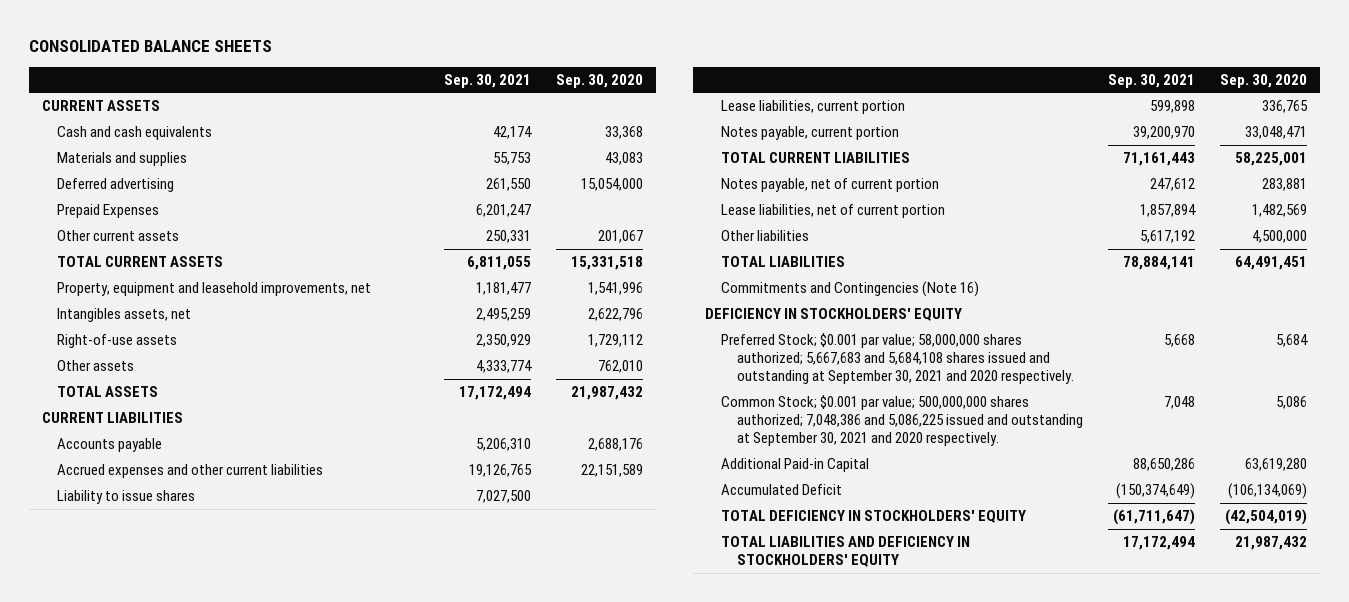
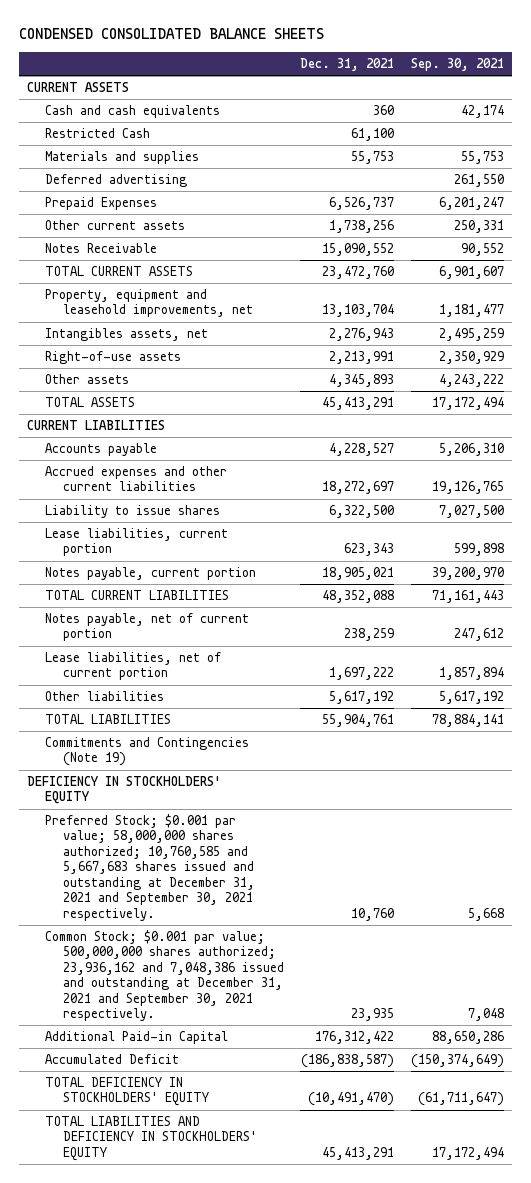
[28,39,272,52] CONSOLIDATED BALANCE SHEETS -> [19,28,325,40] CONDENSED CONSOLIDATED BALANCE SHEETS
[556,73,644,88] Sep. 30, 2020 -> none
none -> [300,58,395,72] Dec. 31, 2021
none -> [45,128,151,139] Restricted Cash
none -> [45,243,158,254] Notes Receivable
[467,256,532,271] 6,811,055 -> [438,266,504,280] 6,901,607
[476,360,533,374] 4,333,774 -> [438,374,504,388] 4,243,222
[721,281,980,298] Commitments and Contingencies (Note 16) -> [45,737,250,767] Commitments and Contingencies (Note 19)
[721,333,1074,385] Preferred Stock; $0.001 par value; 58,000,000 shares authorized; 5,667,683 and 5,684,108 shares issued and outstanding at September 30, 2021 and 2020 respectively. -> [45,814,256,921] Preferred Stock; $0.001 par value; 58,000,000 shares authorized; 10,760,585 and 5,667,683 shares issued and outstanding at December 31, 2021 and September 30, 2021 respectively.
[721,395,1083,447] Common Stock; $0.001 par value; 500,000,000 shares authorized; 7,048,386 and 5,086,225 issued and outstanding at September 30, 2021 and 2020 respectively. -> [45,930,285,1022] Common Stock; $0.001 par value; 500,000,000 shares authorized; 23,936,162 and 7,048,386 issued and outstanding at December 31, 2021 and September 30, 2021 respectively.

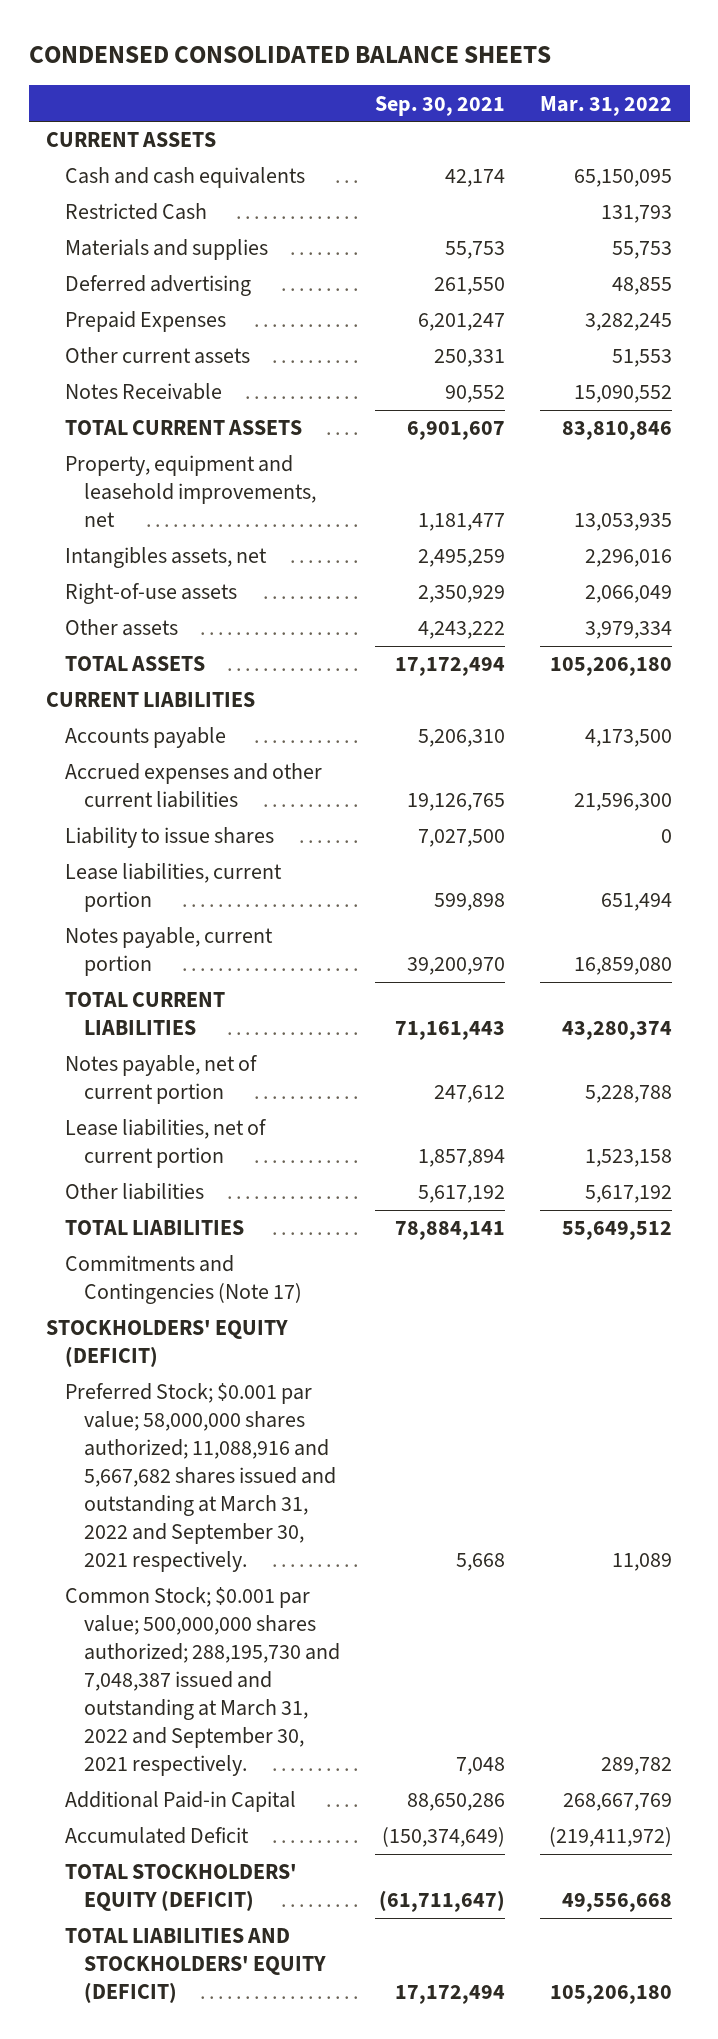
[300,58,395,72] Dec. 31, 2021 -> none
none -> [540,95,673,116] Mar. 31, 2022
[45,737,250,767] Commitments and Contingencies (Note 19) -> [65,1255,303,1305] Commitments and Contingencies (Note 17)
[27,776,222,805] DEFICIENCY IN STOCKHOLDERS' EQUITY -> [46,1320,289,1368] STOCKHOLDERS' EQUITY (DEFICIT)
[45,814,256,921] Preferred Stock; $0.001 par value; 58,000,000 shares authorized; 10,760,585 and 5,667,683 shares issued and outstanding at December 31, 2021 and September 30, 2021 respectively. -> [65,1383,337,1573] Preferred Stock; $0.001 par value; 58,000,000 shares authorized; 11,088,916 and 5,667,682 shares issued and outstanding at March 31, 2022 and September 30, 2021 respectively.
[45,930,285,1022] Common Stock; $0.001 par value; 500,000,000 shares authorized; 23,936,162 and 7,048,386 issued and outstanding at December 31, 2021 and September 30, 2021 respectively. -> [65,1587,341,1777] Common Stock; $0.001 par value; 500,000,000 shares authorized; 288,195,730 and 7,048,387 issued and outstanding at March 31, 2022 and September 30, 2021 respectively.
[45,1077,210,1107] TOTAL DEFICIENCY IN STOCKHOLDERS' EQUITY -> [65,1864,298,1912] TOTAL STOCKHOLDERS' EQUITY (DEFICIT)
[45,1116,258,1161] TOTAL LIABILITIES AND DEFICIENCY IN STOCKHOLDERS' EQUITY -> [65,1928,327,2004] TOTAL LIABILITIES AND STOCKHOLDERS' EQUITY (DEFICIT)

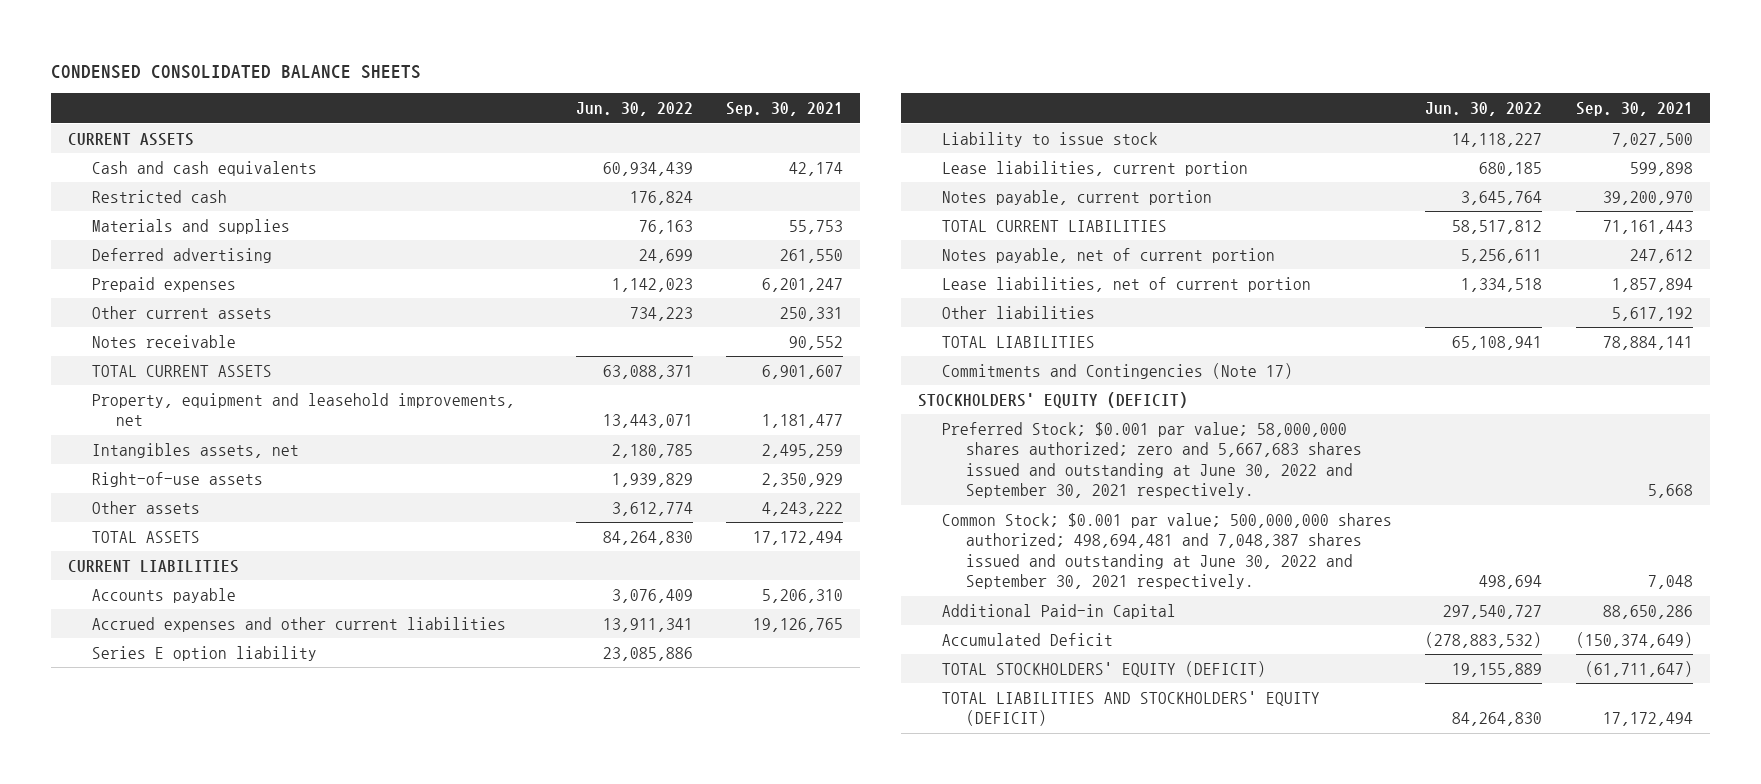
[540,95,673,116] Mar. 31, 2022 -> none
none -> [575,102,693,117] Jun. 30, 2022
[65,203,208,221] Restricted Cash -> [91,190,227,204] Restricted cash
[65,311,227,333] Prepaid Expenses -> [91,277,236,293] Prepaid expenses
[65,383,223,401] Notes Receivable -> [91,335,236,349] Notes receivable
none -> [91,646,317,662] Series E option liability
[65,827,275,849] Liability to issue shares -> [941,132,1158,148] Liability to issue stock
[65,1383,337,1573] Preferred Stock; $0.001 par value; 58,000,000 shares authorized; 11,088,916 and 5,667,682 shares issued and outstanding at March 31, 2022 and September 30, 2021 respectively. -> [941,422,1362,499] Preferred Stock; $0.001 par value; 58,000,000 shares authorized; zero and 5,667,683 shares issued and outstanding at June 30, 2022 and September 30, 2021 respectively.
[65,1587,341,1777] Common Stock; $0.001 par value; 500,000,000 shares authorized; 288,195,730 and 7,048,387 issued and outstanding at March 31, 2022 and September 30, 2021 respectively. -> [941,513,1392,590] Common Stock; $0.001 par value; 500,000,000 shares authorized; 498,694,481 and 7,048,387 shares issued and outstanding at June 30, 2022 and September 30, 2021 respectively.

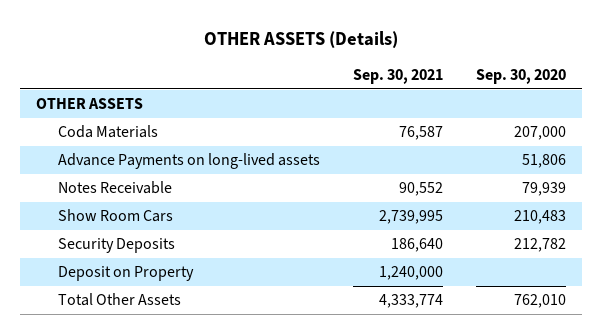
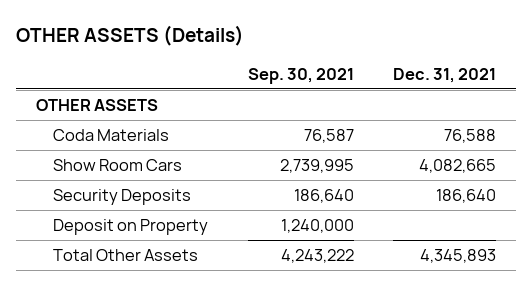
[475,69,566,85] Sep. 30, 2020 -> none
none -> [393,67,497,83] Dec. 31, 2021
[57,153,320,170] Advance Payments on long-lived assets -> none
[57,181,172,195] Notes Receivable -> none
[378,294,443,309] 4,333,774 -> [280,249,354,264] 4,243,222

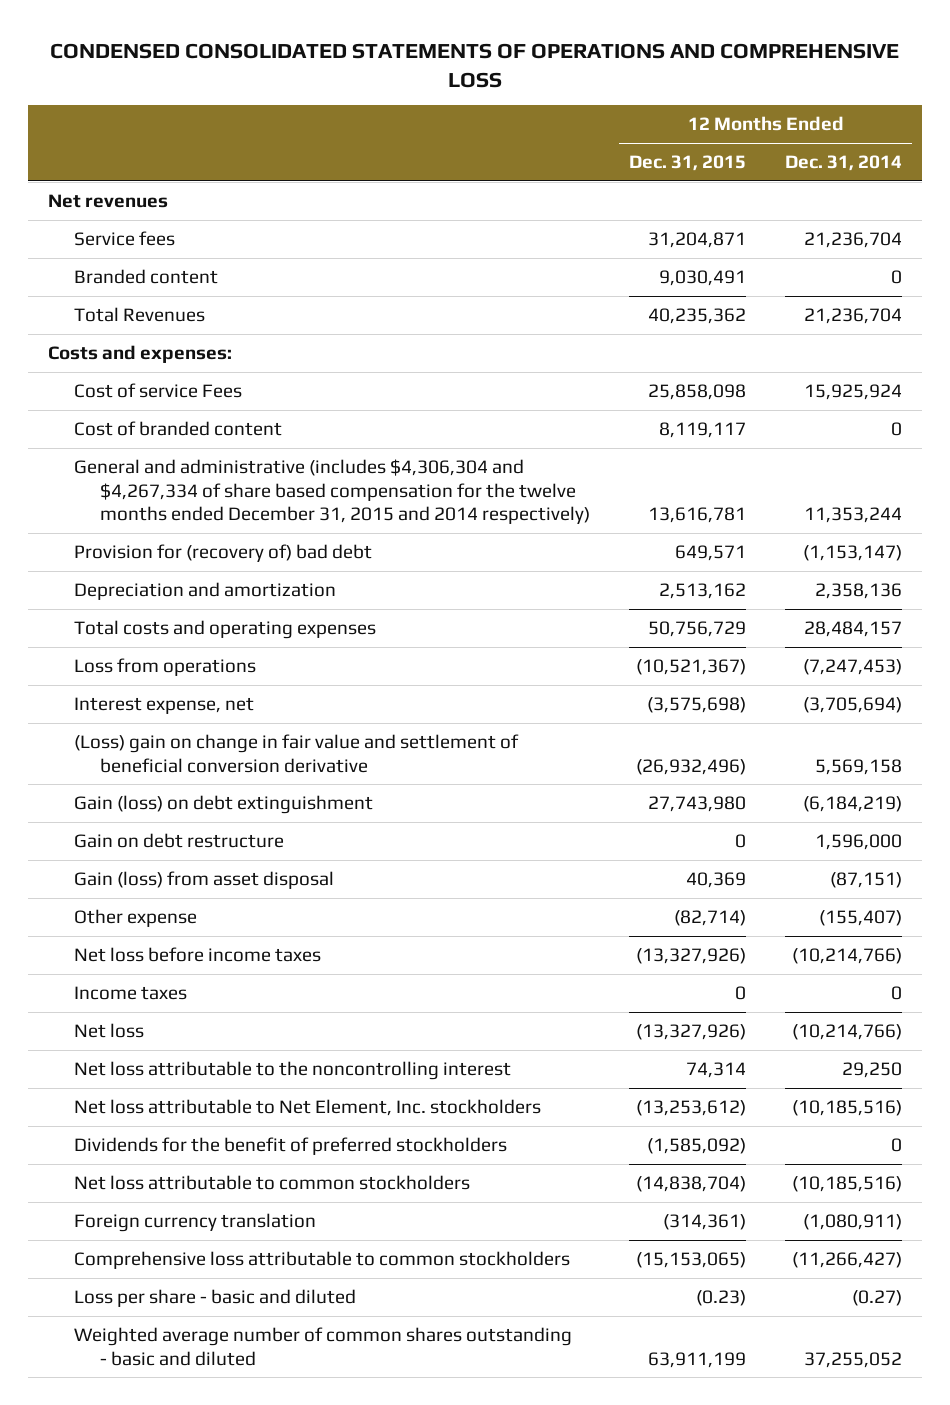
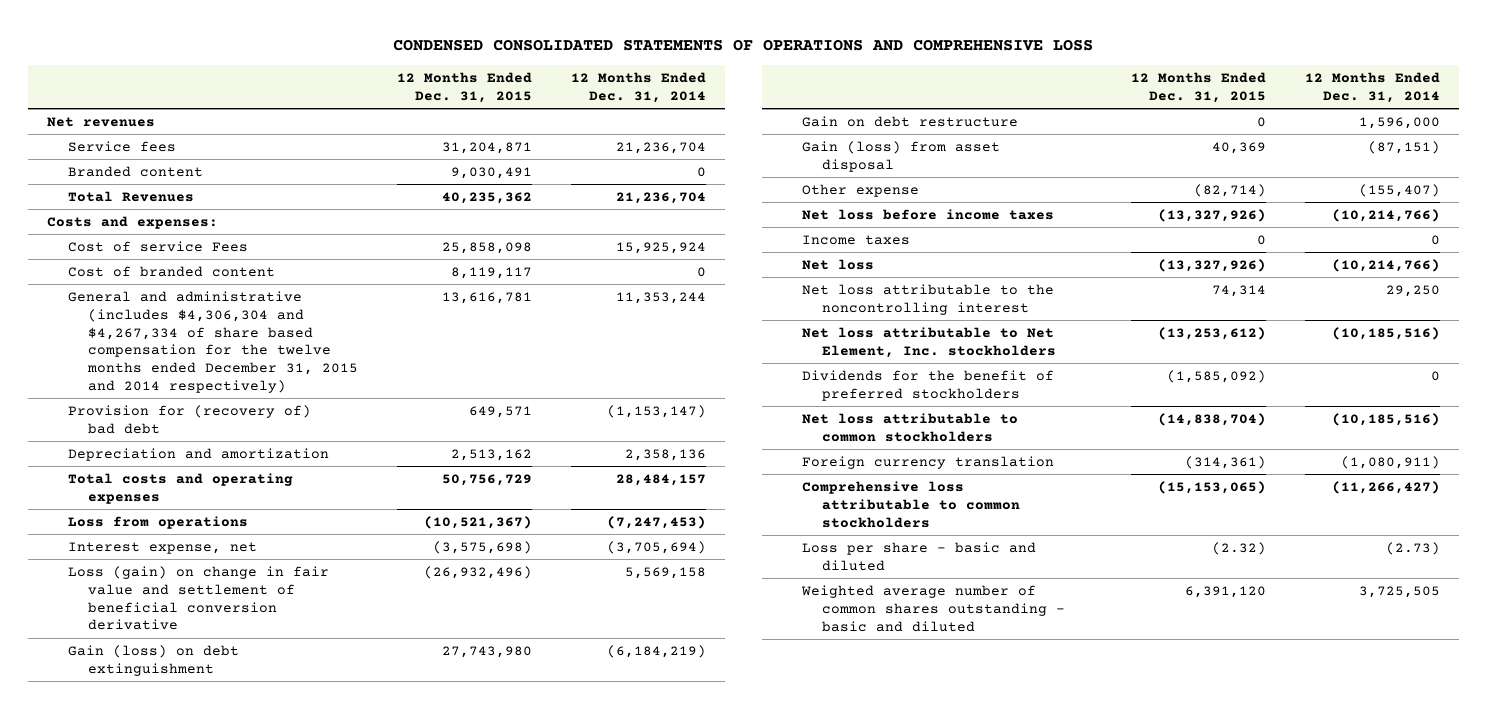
[74,733,520,773] (Loss) gain on change in fair value and settlement of beneficial conversion derivative -> [67,565,329,631] Loss (gain) on change in fair value and settlement of beneficial conversion derivative
[696,1289,747,1306] (0.23) -> [1211,541,1266,555] (2.32)
[852,1289,903,1306] (0.27) -> [1385,541,1440,555] (2.73)
[648,1351,747,1368] 63,911,199 -> [1184,585,1266,598] 6,391,120
[804,1351,903,1368] 37,255,052 -> [1358,585,1440,598] 3,725,505

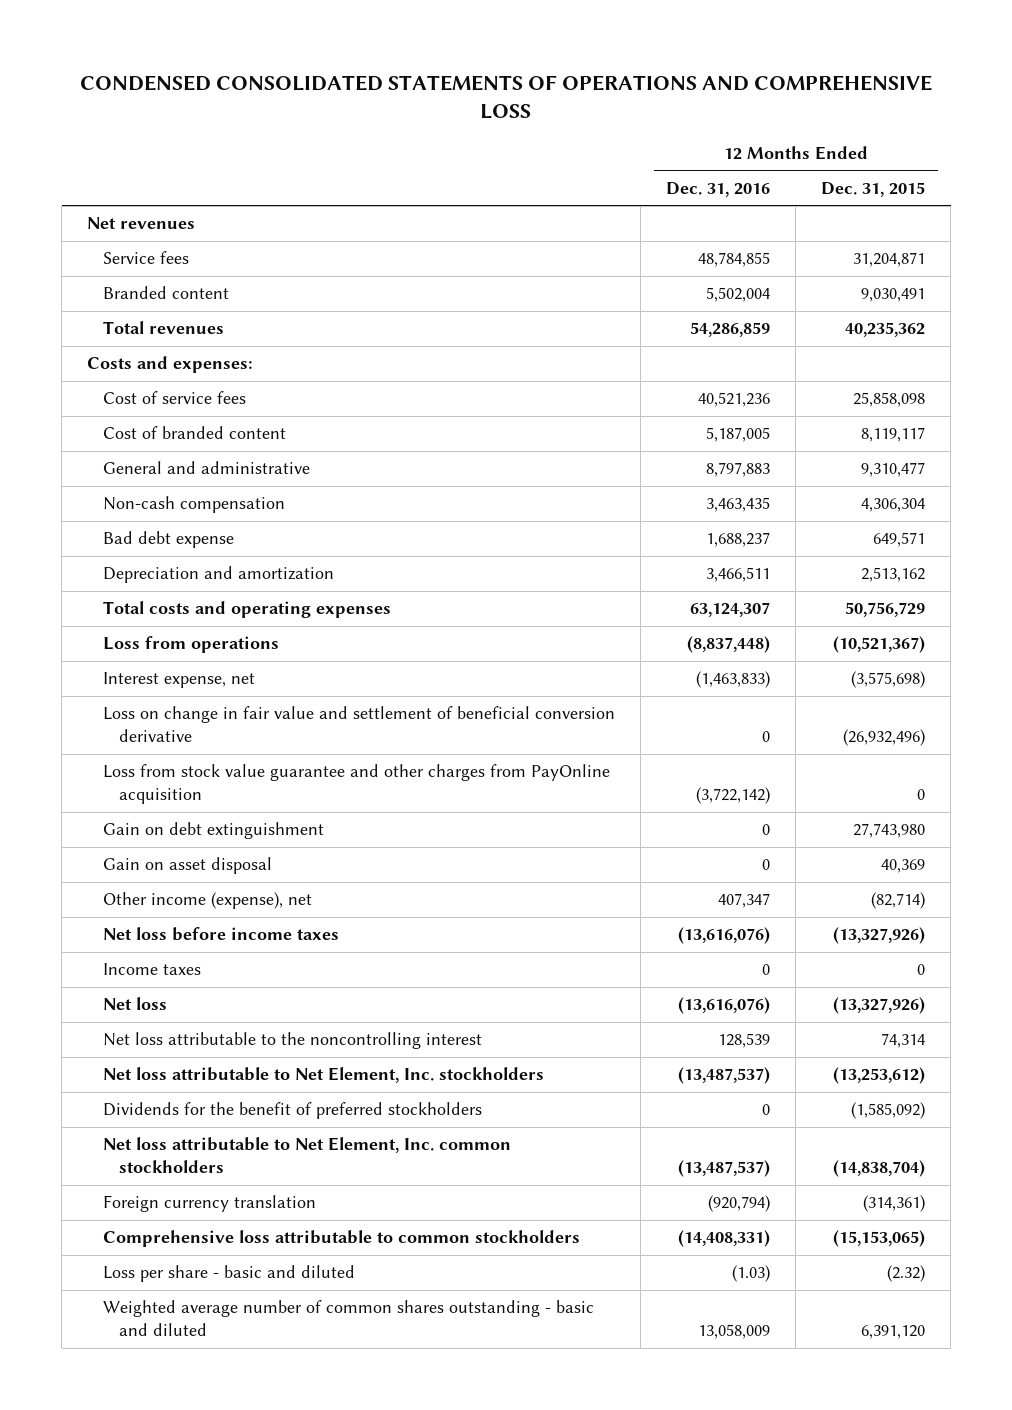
[570,71,706,103] 12 Months Ended Dec. 31, 2014 -> none
none -> [666,181,771,197] Dec. 31, 2016
[67,190,194,202] Total Revenues -> [103,321,225,335] Total revenues
[67,240,248,252] Cost of service Fees -> [103,391,247,405] Cost of service fees
[67,290,359,393] General and administrative (includes $4,306,304 and $4,267,334 of share based compensation for the twelve months ended December 31, 2015 and 2014 respectively) -> none
none -> [103,461,311,475] General and administrative
none -> [103,496,286,514] Non-cash compensation
[67,404,311,434] Provision for (recovery of) bad debt -> [103,531,235,549] Bad debt expense
[801,115,1018,127] Gain on debt restructure -> none
[67,565,329,631] Loss (gain) on change in fair value and settlement of beneficial conversion derivative -> [103,706,616,743] Loss on change in fair value and settlement of beneficial conversion derivative
none -> [103,764,611,805] Loss from stock value guarantee and other charges from PayOnline acquisition
[67,644,239,676] Gain (loss) on debt extinguishment -> [103,822,325,840] Gain on debt extinguishment
[801,140,1000,172] Gain (loss) from asset disposal -> [103,857,273,875] Gain on asset disposal
[801,183,919,197] Other expense -> [103,892,313,910] Other income (expense), net
[801,412,1018,442] Net loss attributable to common stockholders -> [103,1137,512,1174] Net loss attributable to Net Element, Inc. common stockholders

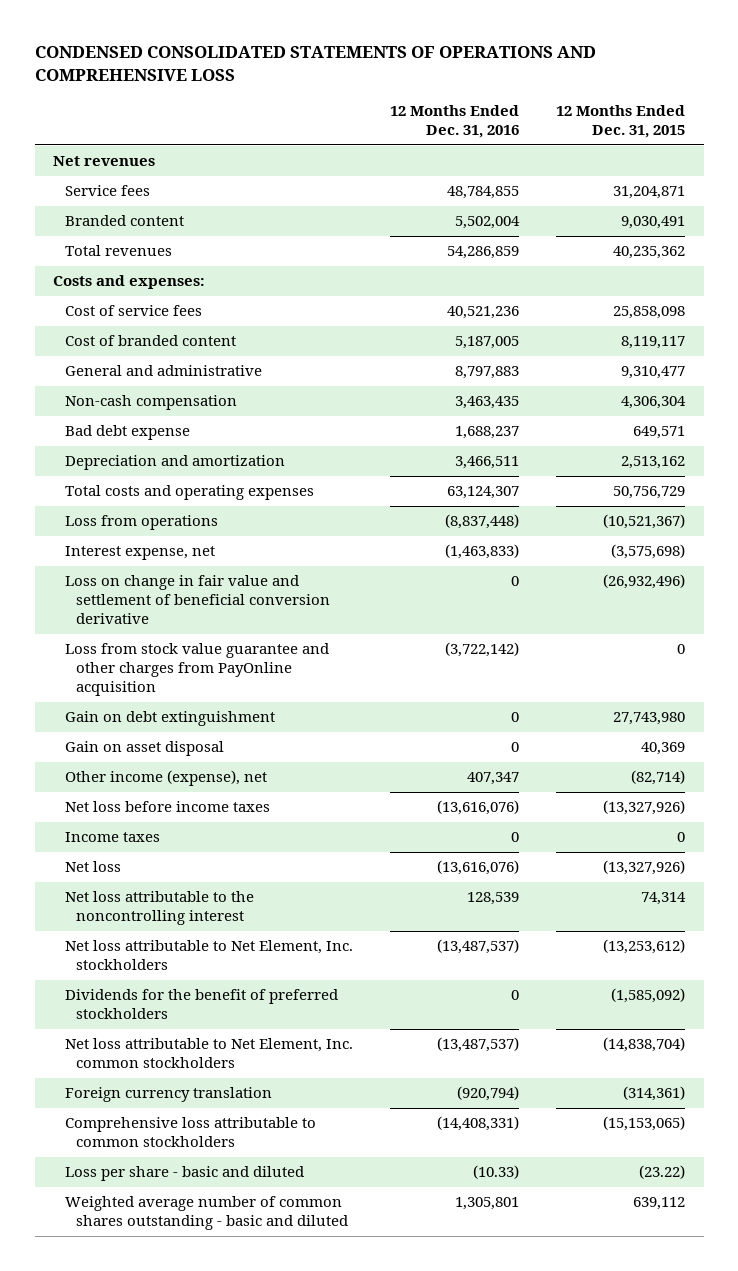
[732,1265,771,1283] (1.03) -> [472,1165,519,1180] (10.33)
[887,1265,926,1283] (2.32) -> [639,1165,686,1180] (23.22)
[698,1324,771,1340] 13,058,009 -> [454,1197,519,1211] 1,305,801
[861,1325,926,1340] 6,391,120 -> [633,1197,686,1211] 639,112

